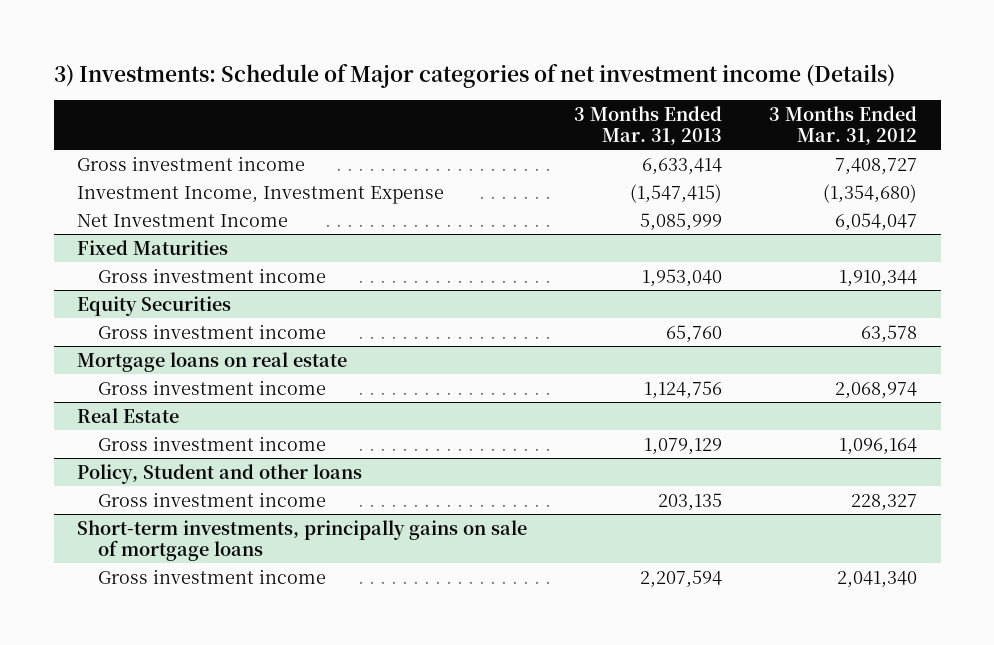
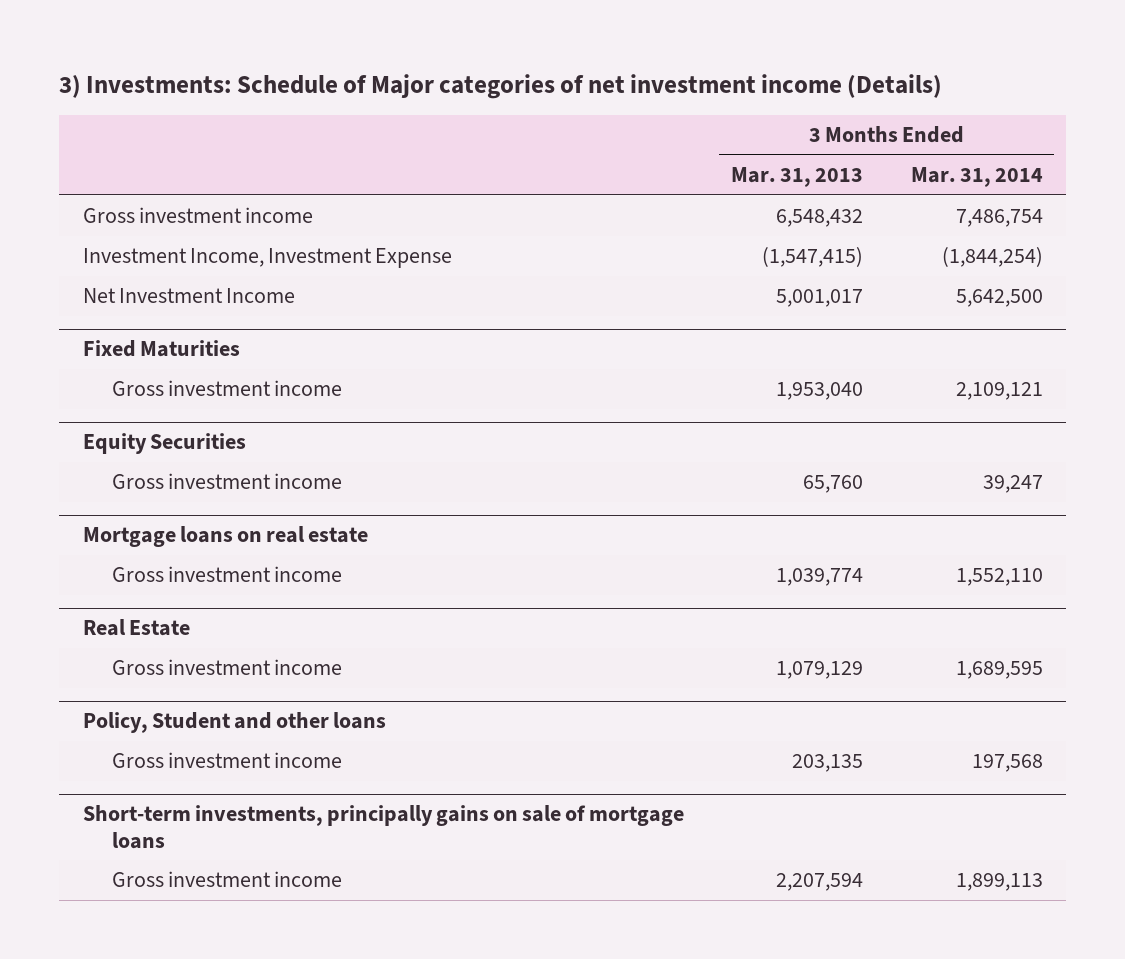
[769,105,918,146] 3 Months Ended Mar. 31, 2012 -> none
none -> [910,166,1043,187] Mar. 31, 2014
[642,157,723,175] 6,633,414 -> [776,209,864,228] 6,548,432
[640,212,723,231] 5,085,999 -> [776,289,864,308] 5,001,017
[644,380,723,399] 1,124,756 -> [776,568,864,587] 1,039,774

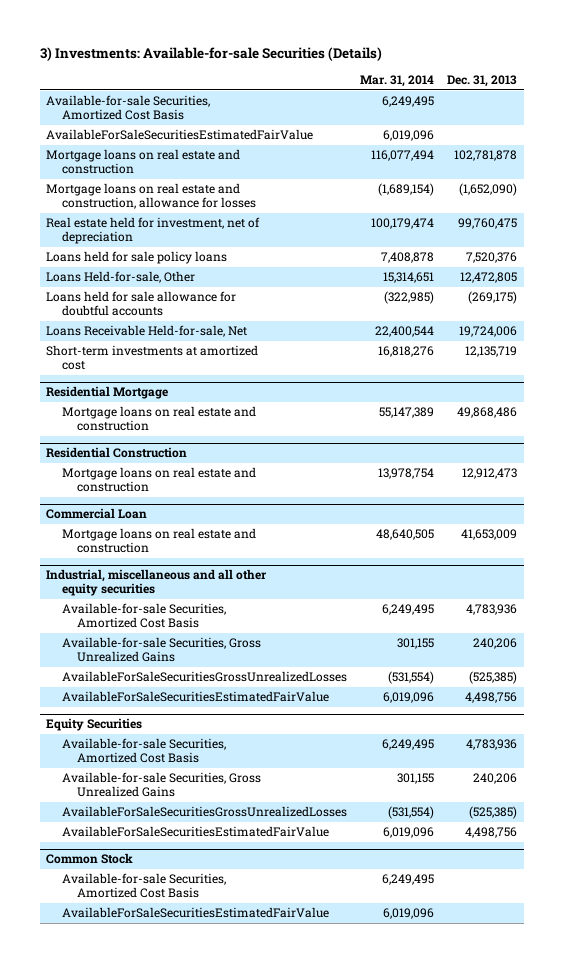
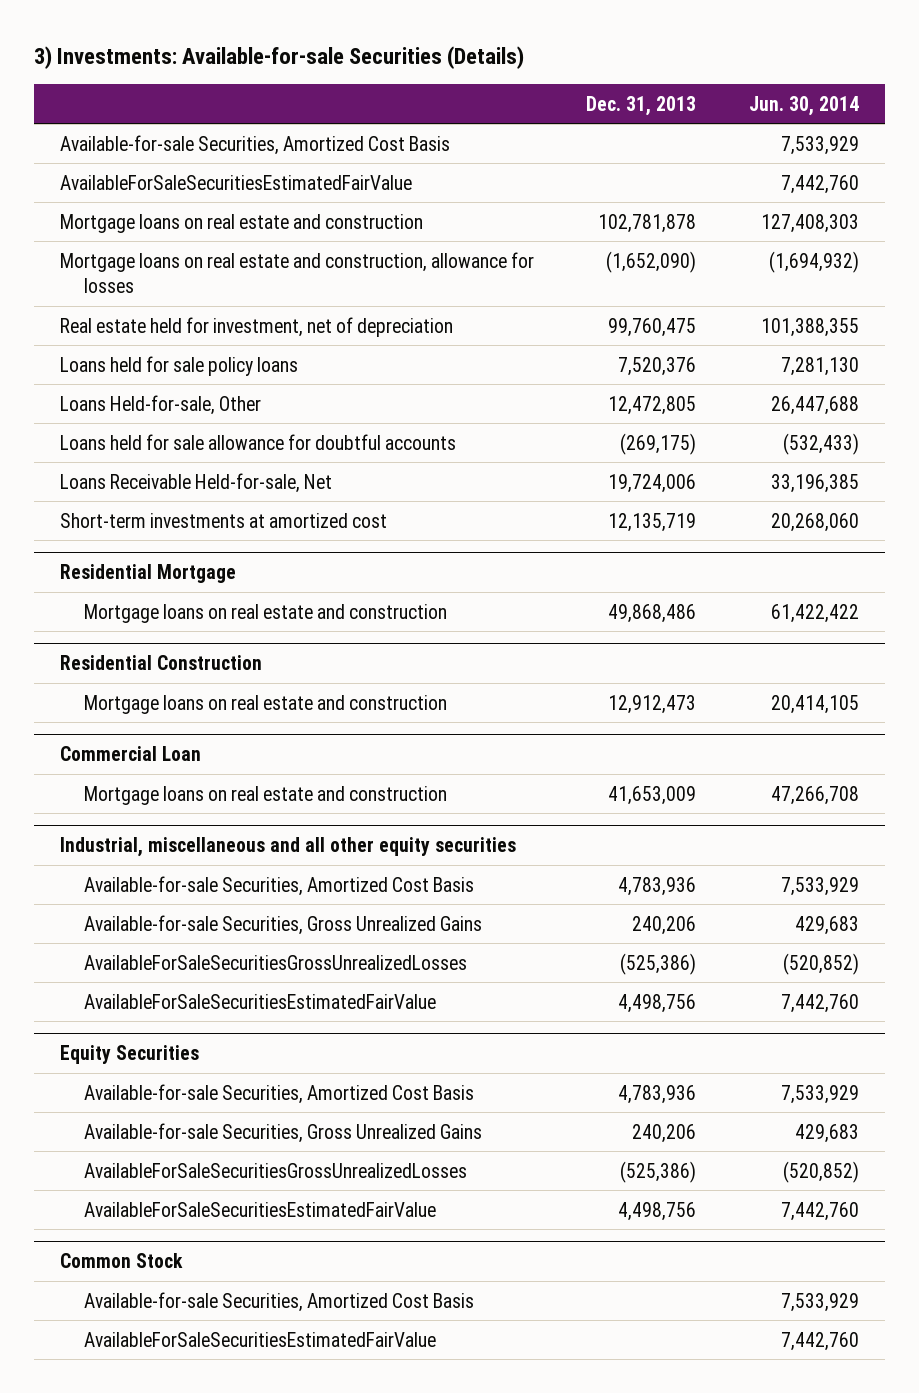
[360,75,435,88] Mar. 31, 2014 -> none
none -> [748,95,859,116] Jun. 30, 2014
[469,671,518,685] (525,385) -> [620,952,697,975] (525,386)
[469,806,518,820] (525,385) -> [620,1160,697,1183] (525,386)

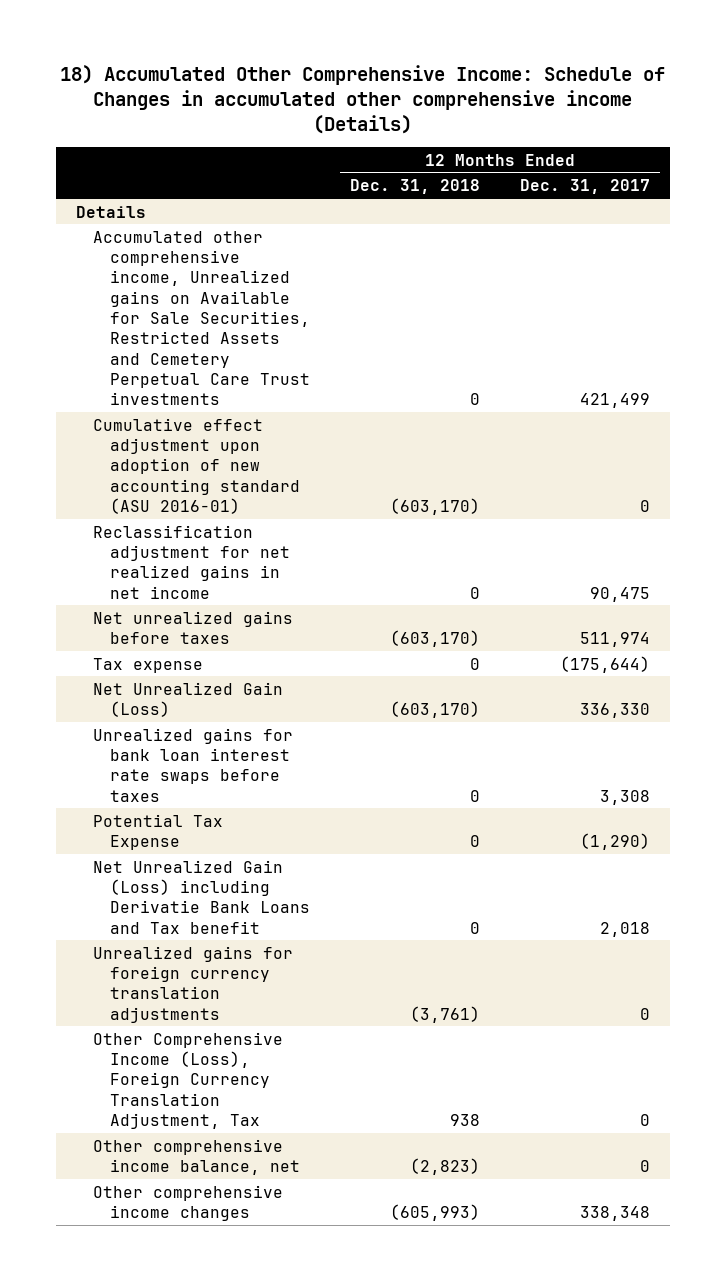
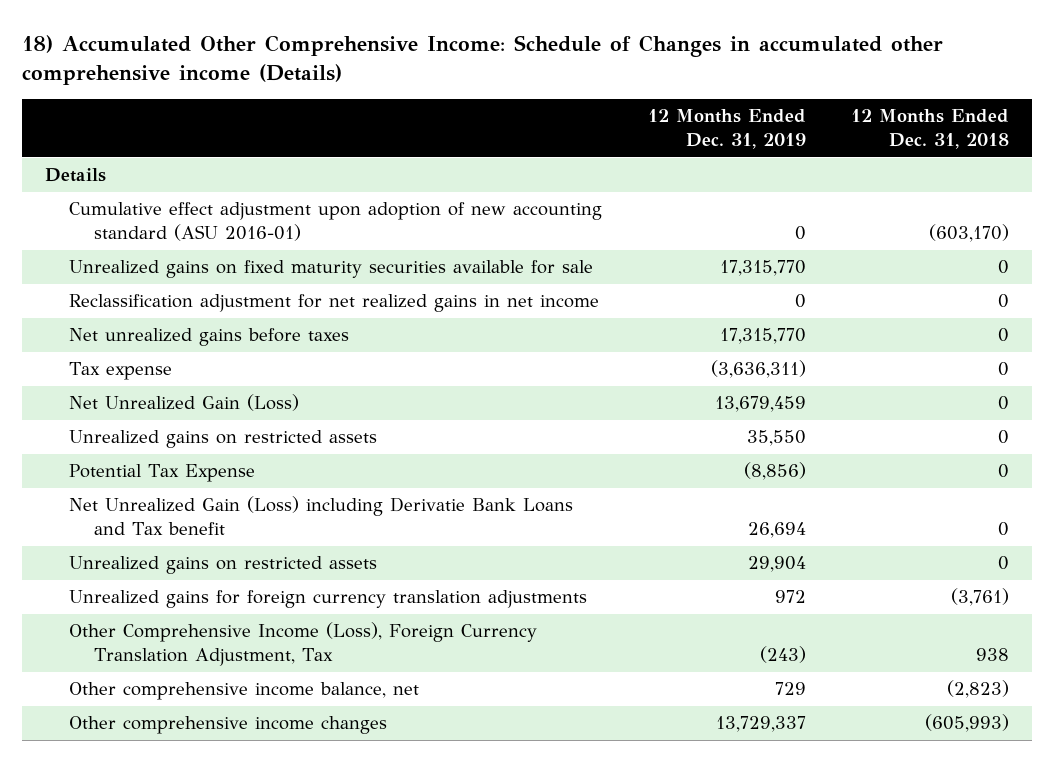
[519,179,650,195] Dec. 31, 2017 -> none
none -> [647,109,806,150] 12 Months Ended Dec. 31, 2019
[93,230,311,406] Accumulated other comprehensive income, Unrealized gains on Available for Sale Securities, Restricted Assets and Cemetery Perpetual Care Trust investments -> none
none -> [69,260,594,279] Unrealized gains on fixed maturity securities available for sale
[389,629,480,647] (603,170) -> [998,328,1010,343] 0
[389,700,480,718] (603,170) -> [998,396,1010,411] 0
[93,727,294,802] Unrealized gains for bank loan interest rate swaps before taxes -> [69,430,378,449] Unrealized gains on restricted assets
none -> [69,556,378,575] Unrealized gains on restricted assets

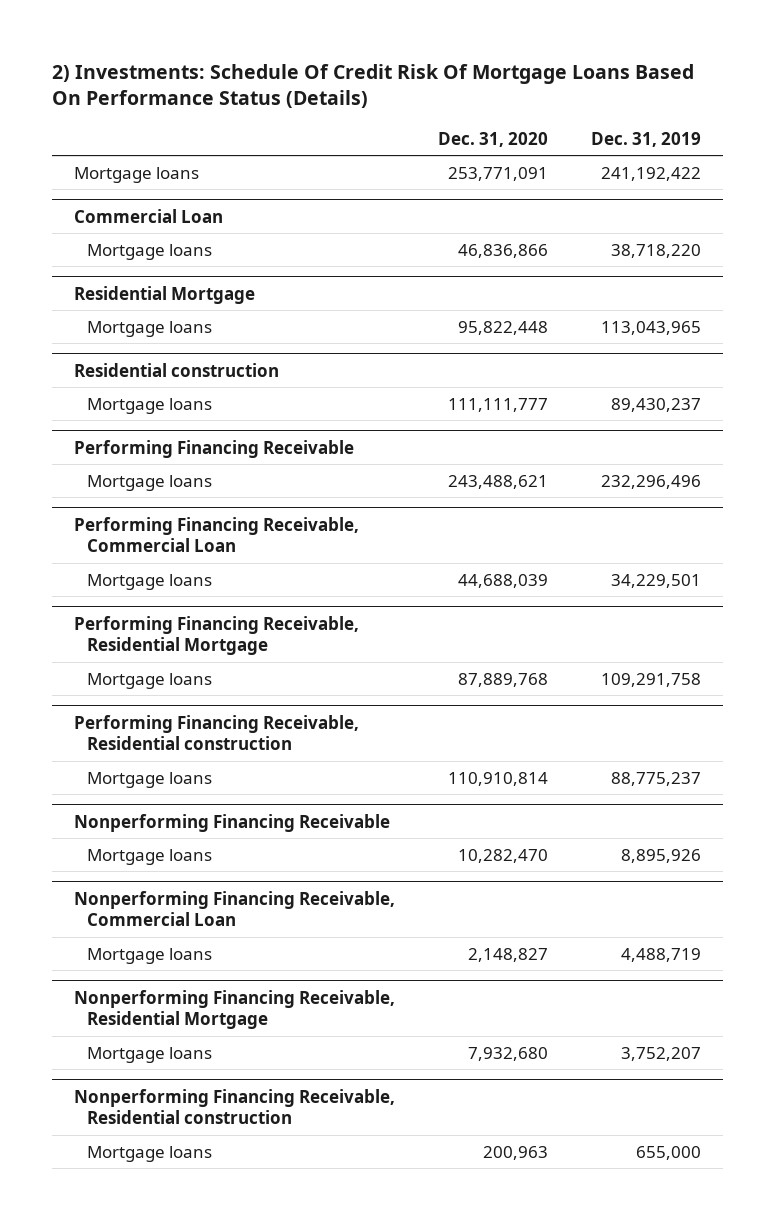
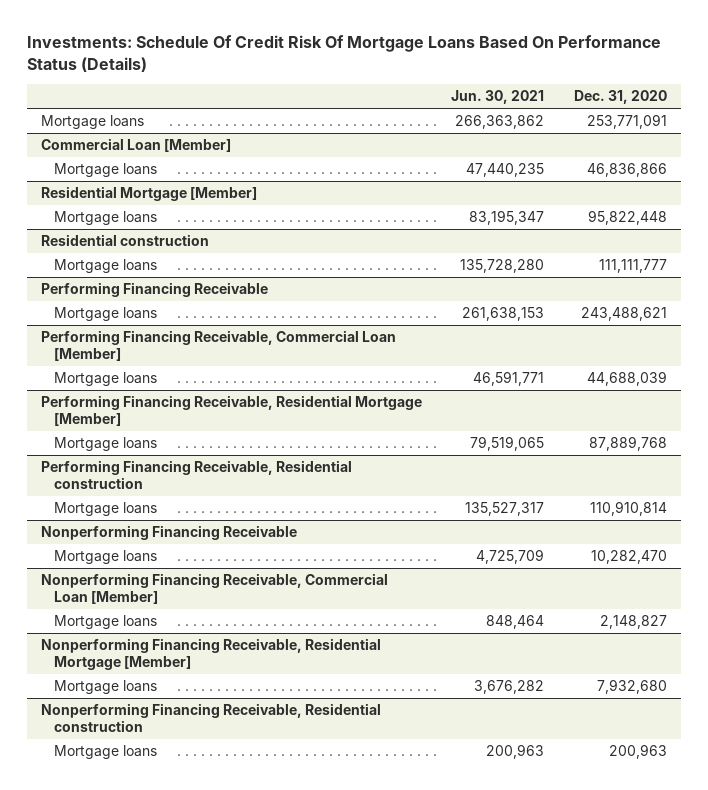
[52,63,695,109] 2) Investments: Schedule Of Credit Risk Of Mortgage Loans Based On Performance Status (Details) -> [26,35,661,73] Investments: Schedule Of Credit Risk Of Mortgage Loans Based On Performance Status (Details)
[591,131,702,147] Dec. 31, 2019 -> none
none -> [451,90,545,105] Jun. 30, 2021
[73,208,223,223] Commercial Loan -> [41,138,232,153] Commercial Loan [Member]
[73,285,255,304] Residential Mortgage -> [41,186,258,202] Residential Mortgage [Member]
[73,516,359,553] Performing Financing Receivable, Commercial Loan -> [41,330,397,362] Performing Financing Receivable, Commercial Loan [Member]
[73,615,359,656] Performing Financing Receivable, Residential Mortgage -> [41,395,423,427] Performing Financing Receivable, Residential Mortgage [Member]
[73,890,395,927] Nonperforming Financing Receivable, Commercial Loan -> [41,573,389,605] Nonperforming Financing Receivable, Commercial Loan [Member]
[73,989,395,1030] Nonperforming Financing Receivable, Residential Mortgage -> [41,638,382,671] Nonperforming Financing Receivable, Residential Mortgage [Member]

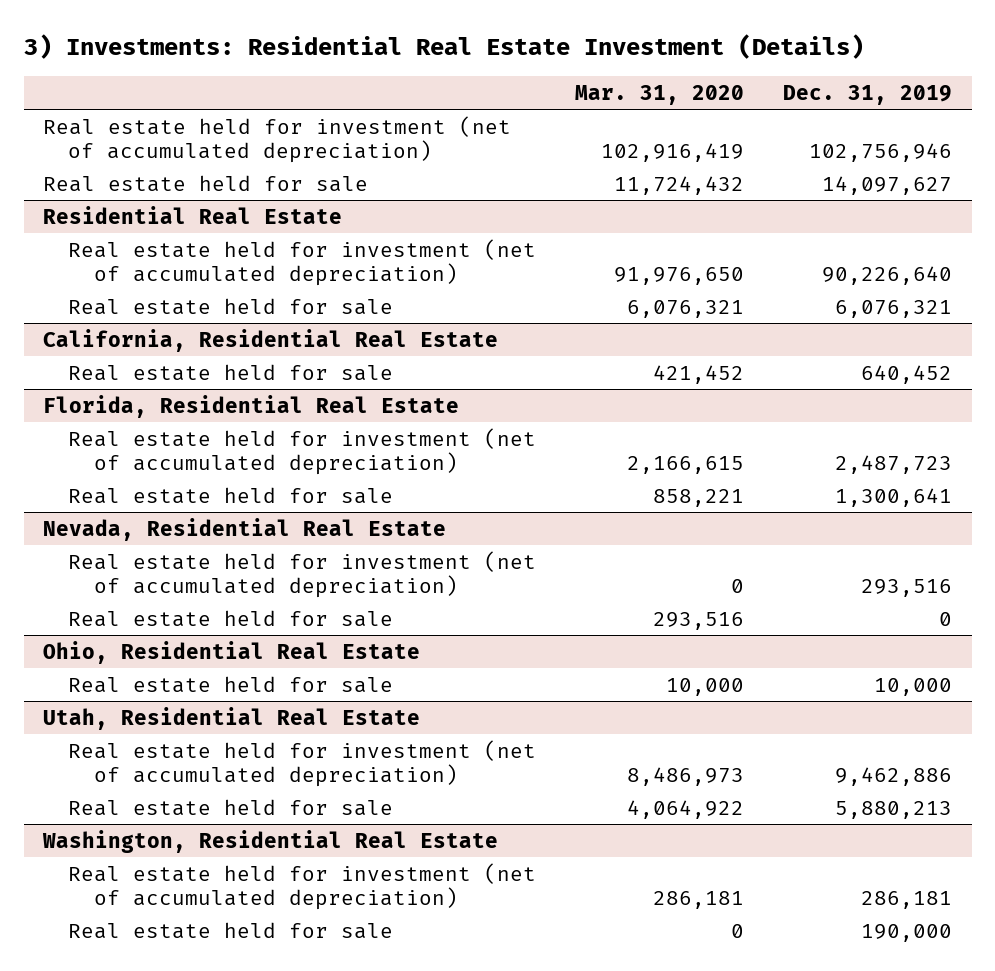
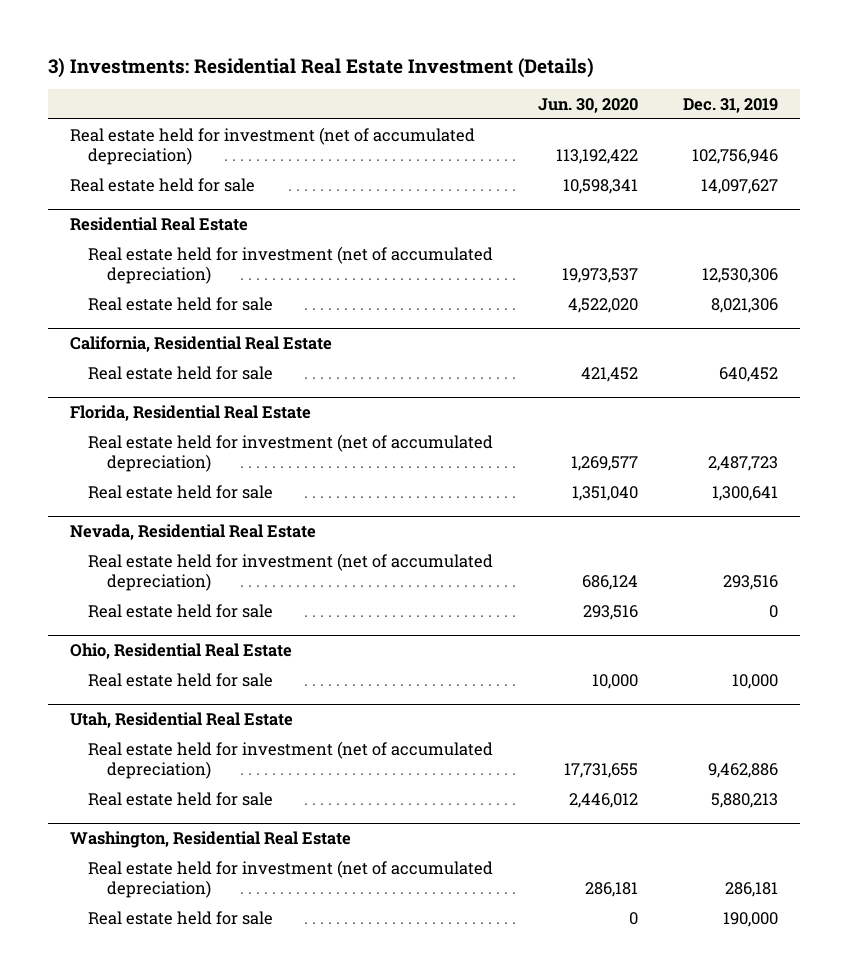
[575,84,745,105] Mar. 31, 2020 -> none
none -> [538,98,639,114] Jun. 30, 2020
[822,265,953,285] 90,226,640 -> [701,268,778,284] 12,530,306
[835,299,953,318] 6,076,321 -> [710,297,778,313] 8,021,306

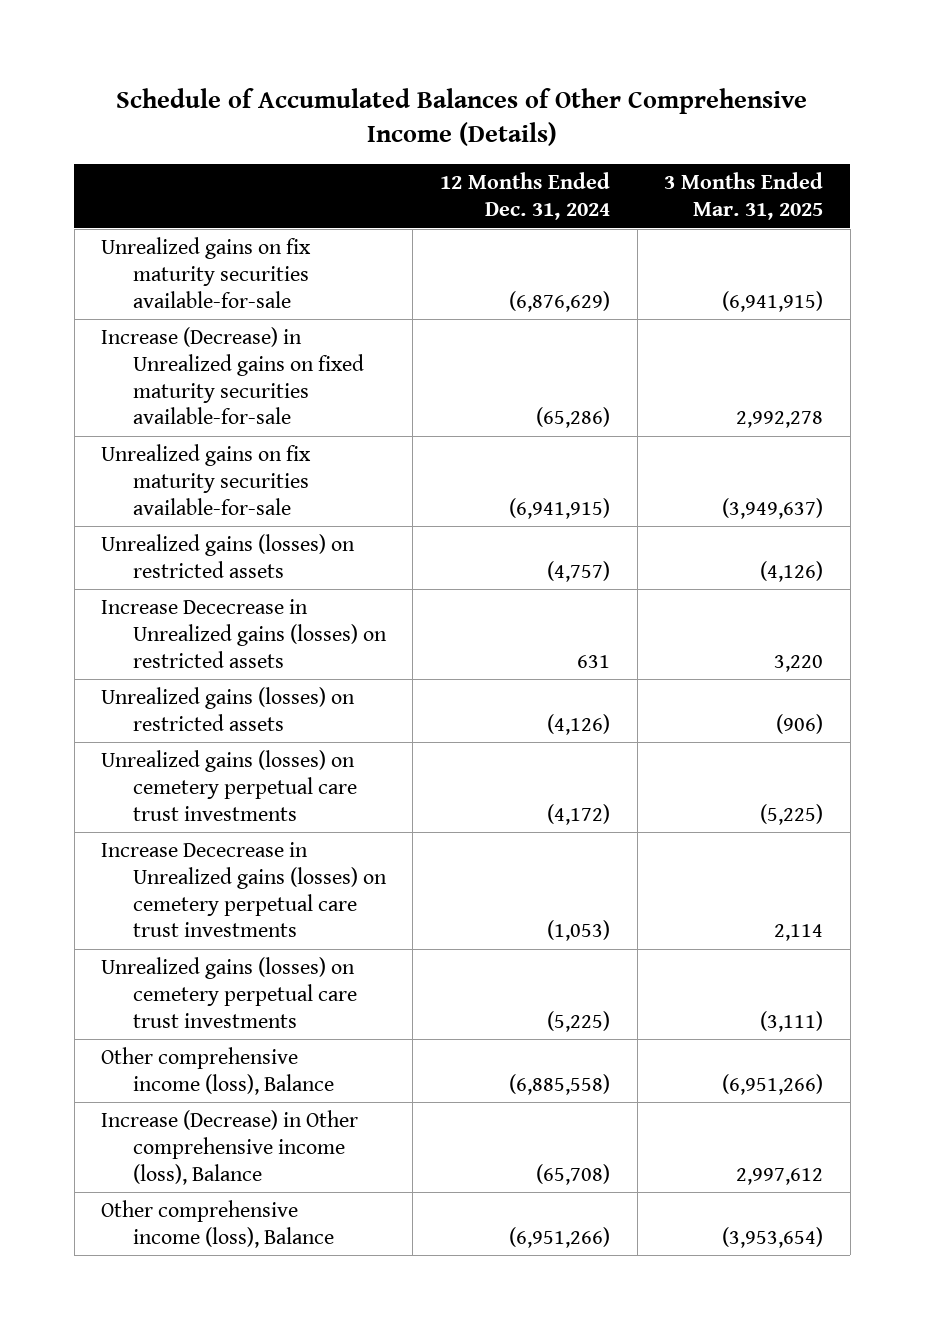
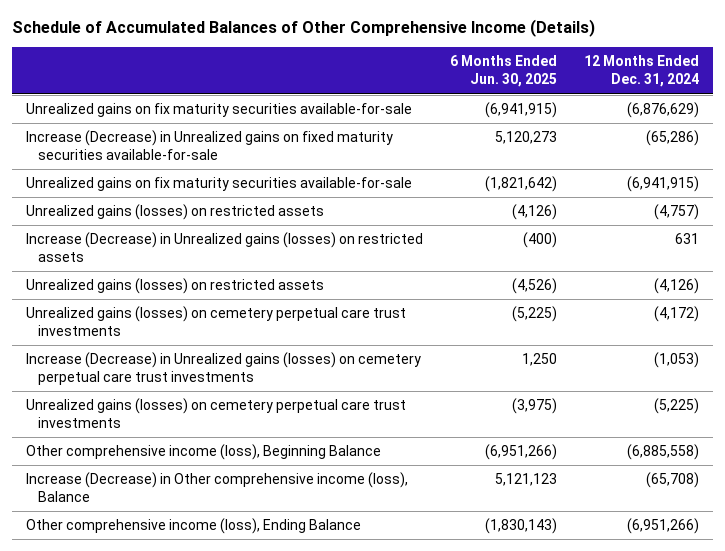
[664,172,824,221] 3 Months Ended Mar. 31, 2025 -> none
none -> [449,55,557,88] 6 Months Ended Jun. 30, 2025
[101,599,387,668] Increase Dececrease in Unrealized gains (losses) on restricted assets -> [25,232,423,263] Increase (Decrease) in Unrealized gains (losses) on restricted assets
[101,842,387,938] Increase Dececrease in Unrealized gains (losses) on cemetery perpetual care trust investments -> [25,352,421,386] Increase (Decrease) in Unrealized gains (losses) on cemetery perpetual care trust investments
[101,1047,334,1095] Other comprehensive income (loss), Balance -> [25,444,381,461] Other comprehensive income (loss), Beginning Balance
[101,1200,334,1248] Other comprehensive income (loss), Balance -> [25,518,361,535] Other comprehensive income (loss), Ending Balance

